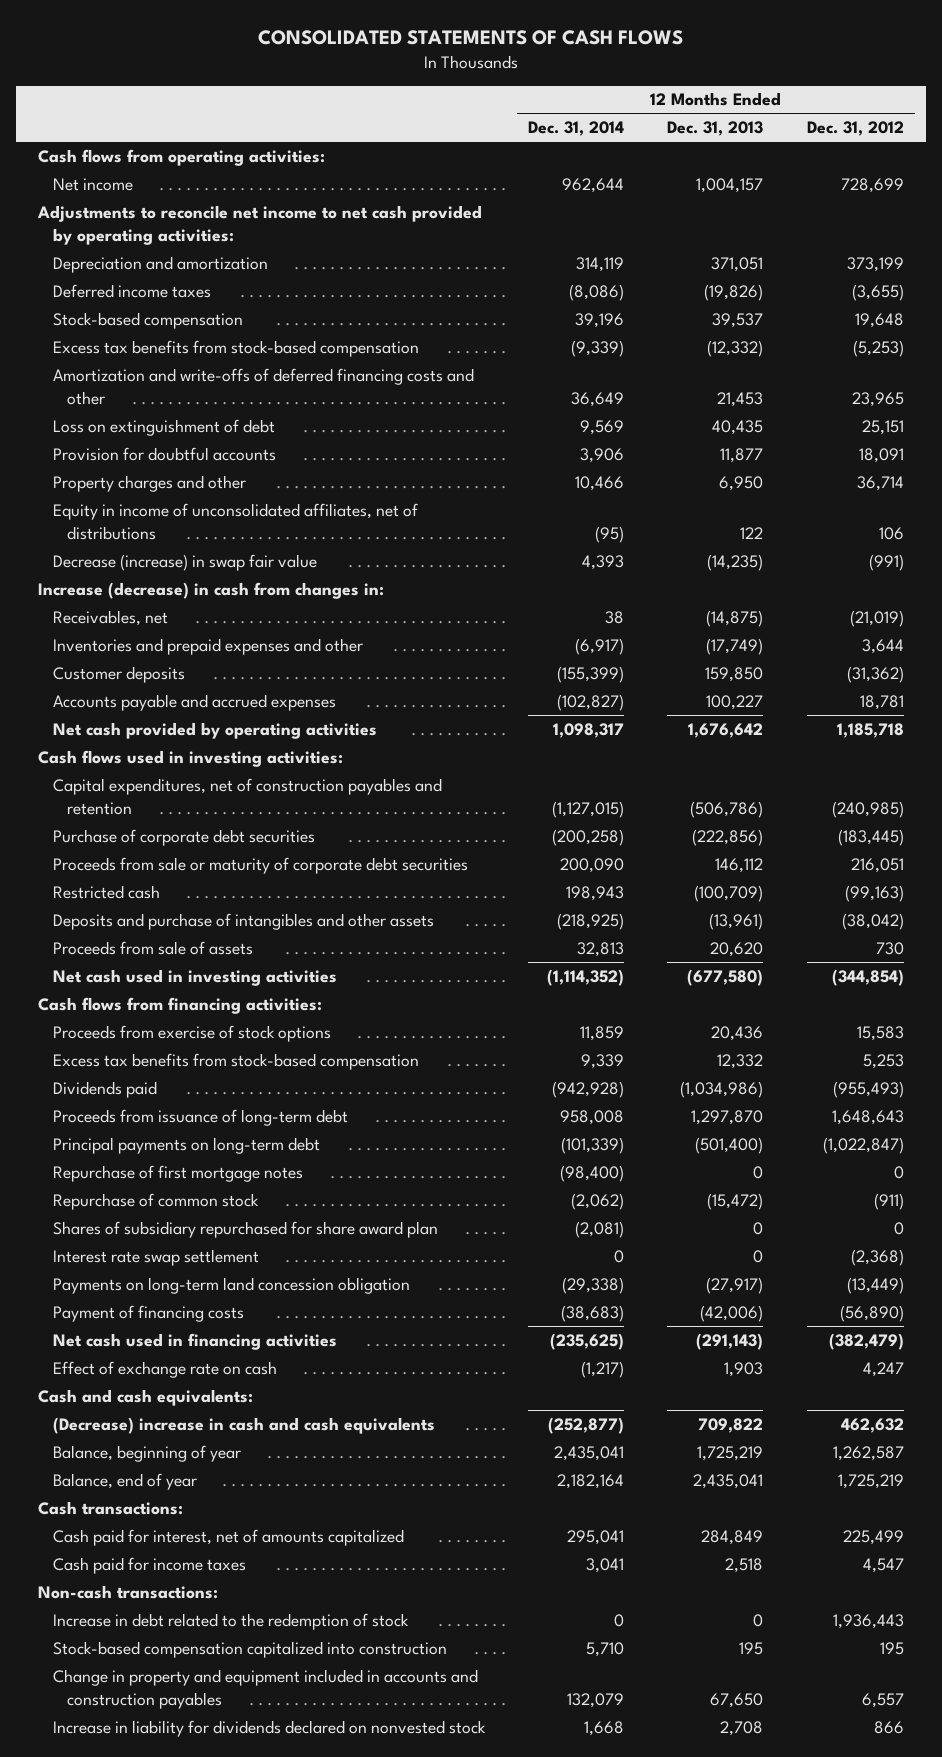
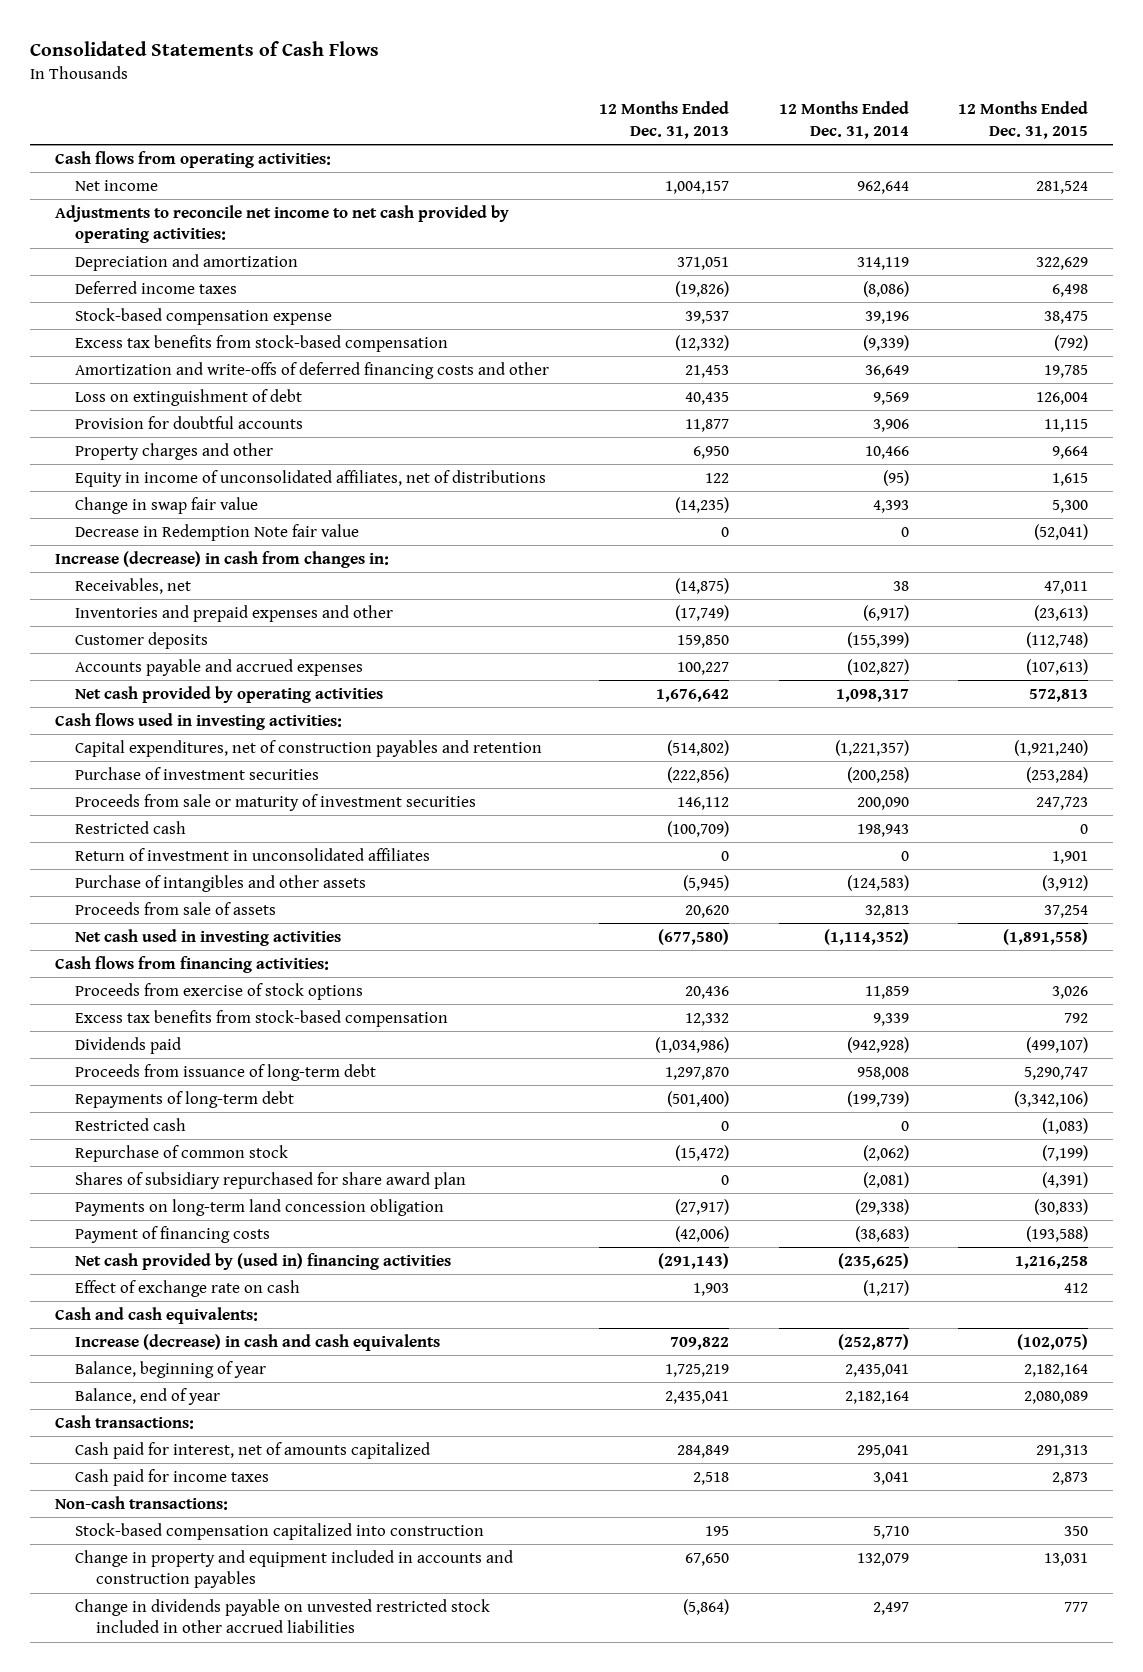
[258,29,684,45] CONSOLIDATED STATEMENTS OF CASH FLOWS -> [29,40,379,56] Consolidated Statements of Cash Flows
[806,121,904,137] Dec. 31, 2012 -> none
none -> [958,101,1089,139] 12 Months Ended Dec. 31, 2015
[52,311,243,329] Stock-based compensation -> [75,307,333,325] Stock-based compensation expense
[52,553,317,571] Decrease (increase) in swap fair value -> [75,496,259,514] Change in swap fair value
none -> [75,523,360,541] Decrease in Redemption Note fair value
[552,800,625,818] (1,127,015) -> [834,739,909,756] (1,221,357)
[690,800,764,818] (506,786) -> [667,739,730,756] (514,802)
[52,828,315,846] Purchase of corporate debt securities -> [75,766,320,780] Purchase of investment securities
[52,856,468,874] Proceeds from sale or maturity of corporate debt securities -> [75,793,477,811] Proceeds from sale or maturity of investment securities
none -> [75,847,431,861] Return of investment in unconsolidated affiliates
[52,912,434,930] Deposits and purchase of intangibles and other assets -> [75,874,367,892] Purchase of intangibles and other assets
[557,912,625,930] (218,925) -> [846,874,909,891] (124,583)
[709,912,764,930] (13,961) -> [683,874,730,891] (5,945)
[52,1164,303,1182] Repurchase of first mortgage notes -> none
[52,1136,320,1154] Principal payments on long-term debt -> [75,1090,295,1108] Repayments of long-term debt
[561,1136,625,1154] (101,339) -> [846,1090,909,1107] (199,739)
none -> [75,1117,187,1131] Restricted cash
[52,1248,259,1266] Interest rate swap settlement -> none
[52,1332,337,1350] Net cash used in financing activities -> [75,1252,452,1270] Net cash provided by (used in) financing activities
[52,1416,435,1434] (Decrease) increase in cash and cash equivalents -> [75,1333,441,1351] Increase (decrease) in cash and cash equivalents
[52,1612,409,1630] Increase in debt related to the redemption of stock -> none
[52,1719,486,1737] Increase in liability for dividends declared on nonvested stock -> none
none -> [75,1598,491,1634] Change in dividends payable on unvested restricted stock included in other accrued liabilities

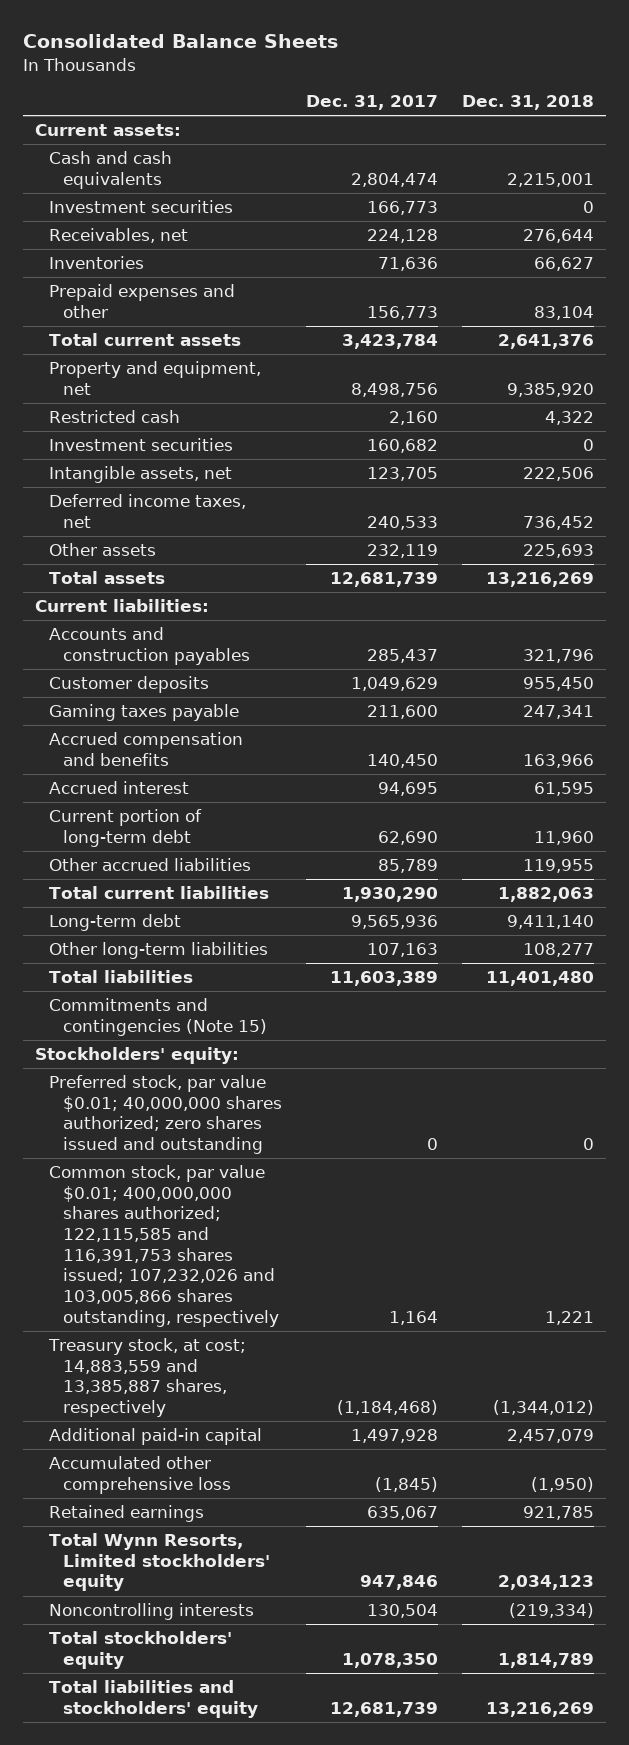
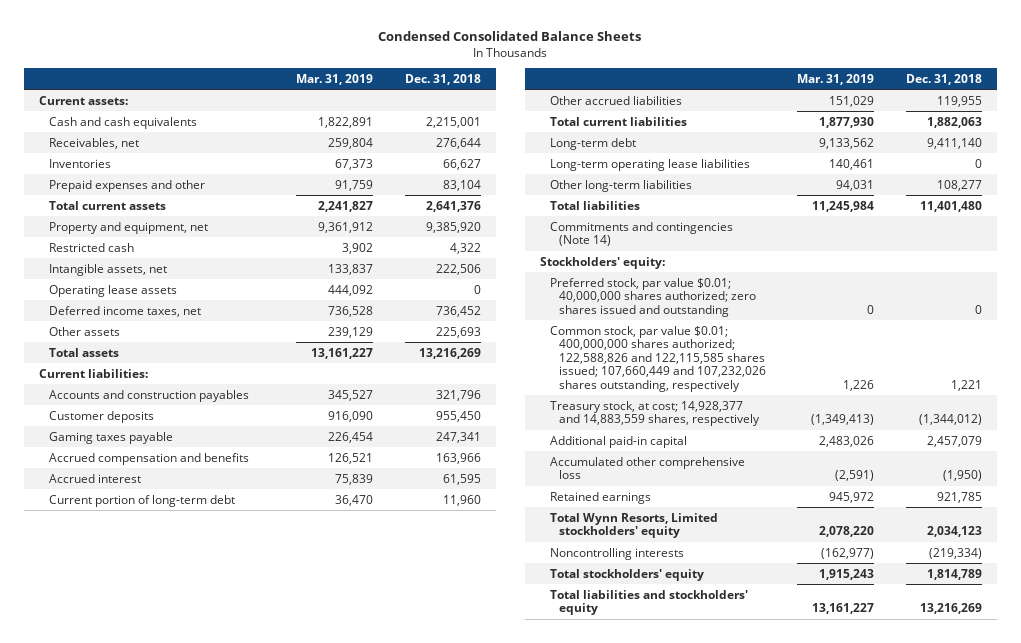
[22,34,338,49] Consolidated Balance Sheets -> [378,31,642,42] Condensed Consolidated Balance Sheets
[306,95,439,111] Dec. 31, 2017 -> none
none -> [296,73,374,85] Mar. 31, 2019
[49,200,234,214] Investment securities -> none
[49,438,234,452] Investment securities -> none
none -> [48,284,177,297] Operating lease assets
none -> [549,158,750,171] Long-term operating lease liabilities
[49,998,268,1036] Commitments and contingencies (Note 15) -> [549,221,733,247] Commitments and contingencies (Note 14)
[49,1165,280,1327] Common stock, par value $0.01; 400,000,000 shares authorized; 122,115,585 and 116,391,753 shares issued; 107,232,026 and 103,005,866 shares outstanding, respectively -> [549,325,767,392] Common stock, par value $0.01; 400,000,000 shares authorized; 122,588,826 and 122,115,585 shares issued; 107,660,449 and 107,232,026 shares outstanding, respectively
[48,1338,247,1418] Treasury stock, at cost; 14,883,559 and 13,385,887 shares, respectively -> [549,400,761,427] Treasury stock, at cost; 14,928,377 and 14,883,559 shares, respectively

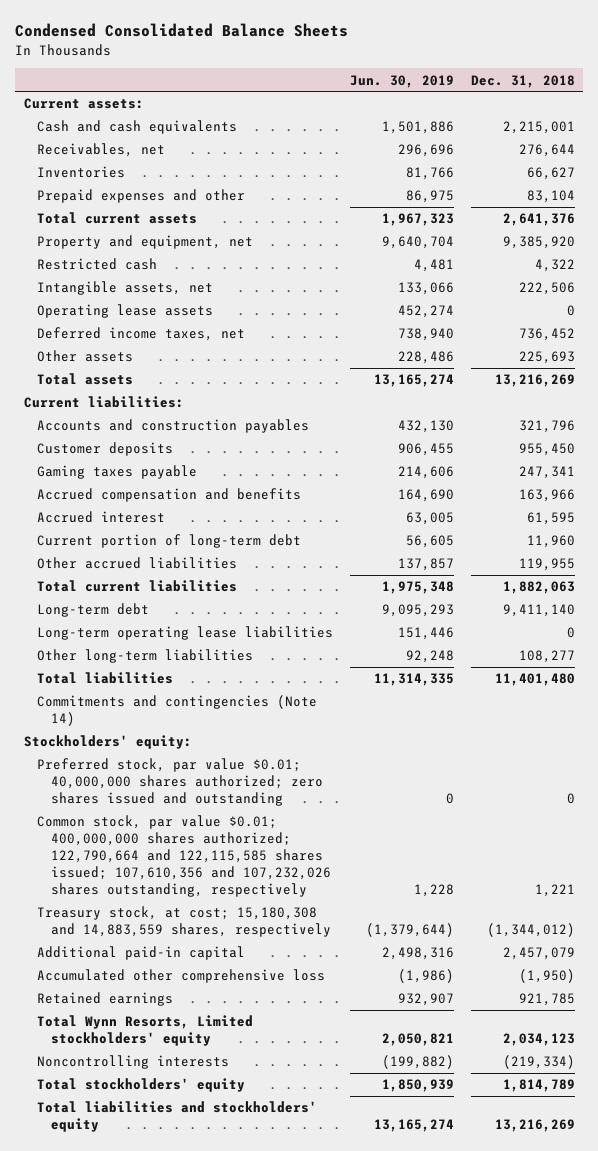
[296,73,374,85] Mar. 31, 2019 -> none
none -> [349,74,454,88] Jun. 30, 2019
[549,325,767,392] Common stock, par value $0.01; 400,000,000 shares authorized; 122,588,826 and 122,115,585 shares issued; 107,660,449 and 107,232,026 shares outstanding, respectively -> [37,815,331,898] Common stock, par value $0.01; 400,000,000 shares authorized; 122,790,664 and 122,115,585 shares issued; 107,610,356 and 107,232,026 shares outstanding, respectively
[549,400,761,427] Treasury stock, at cost; 14,928,377 and 14,883,559 shares, respectively -> [37,906,331,938] Treasury stock, at cost; 15,180,308 and 14,883,559 shares, respectively

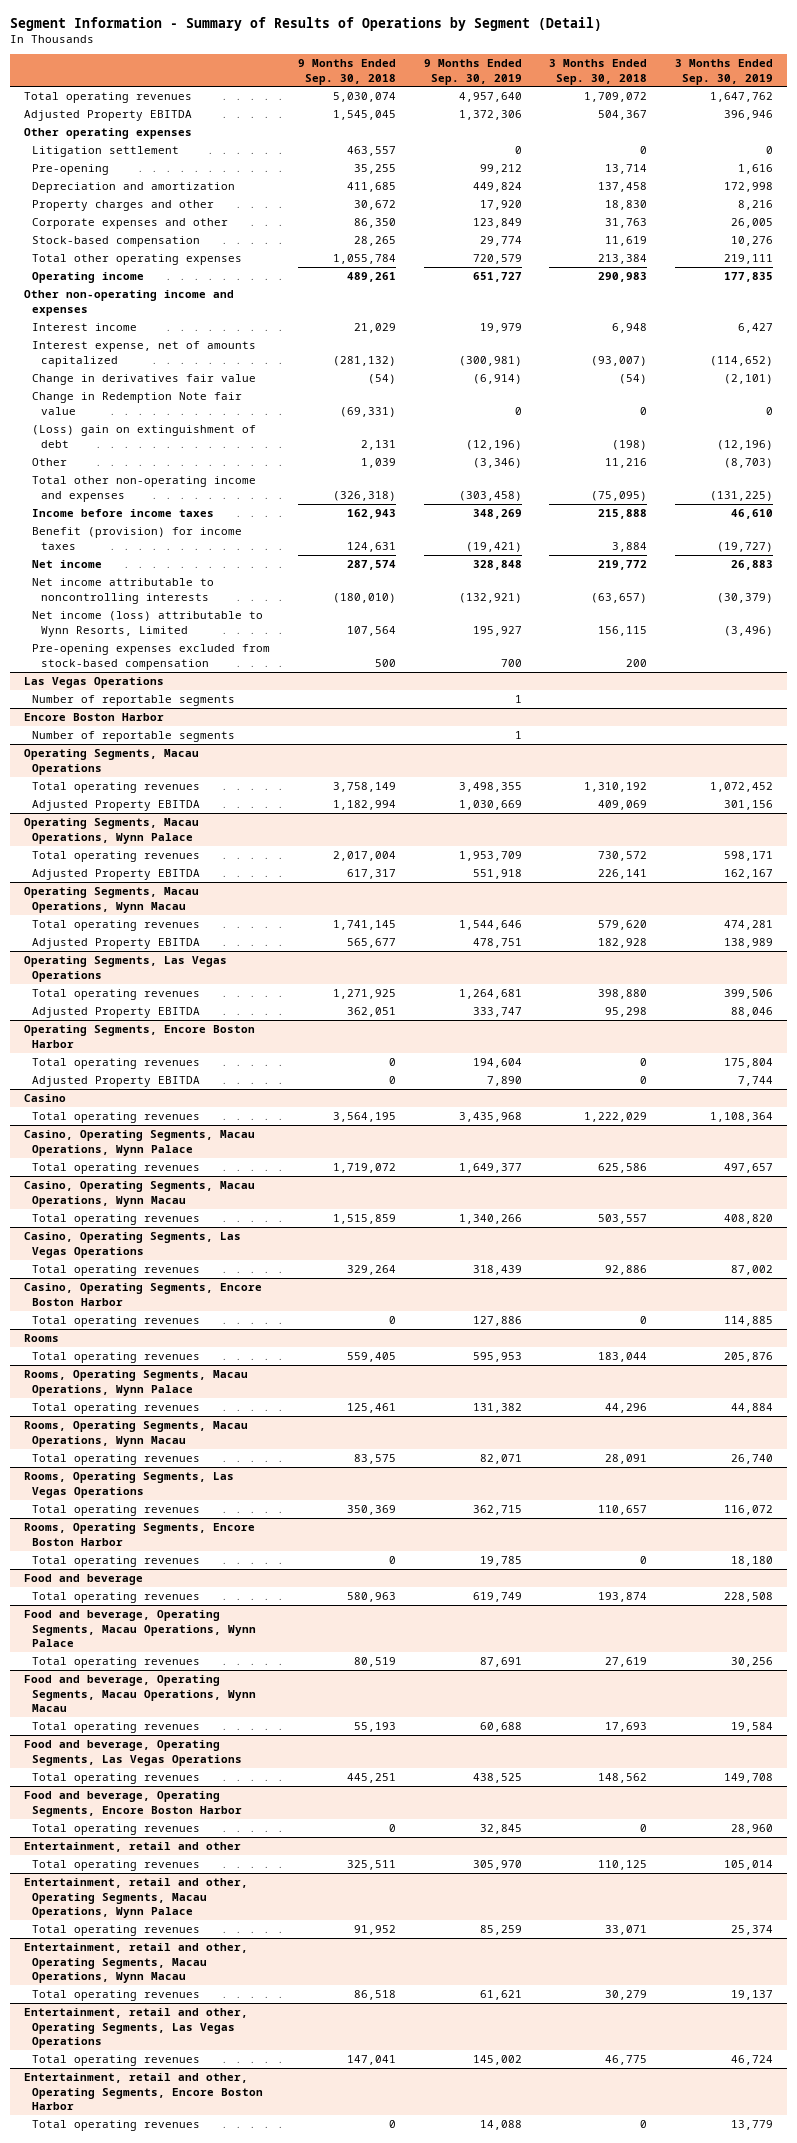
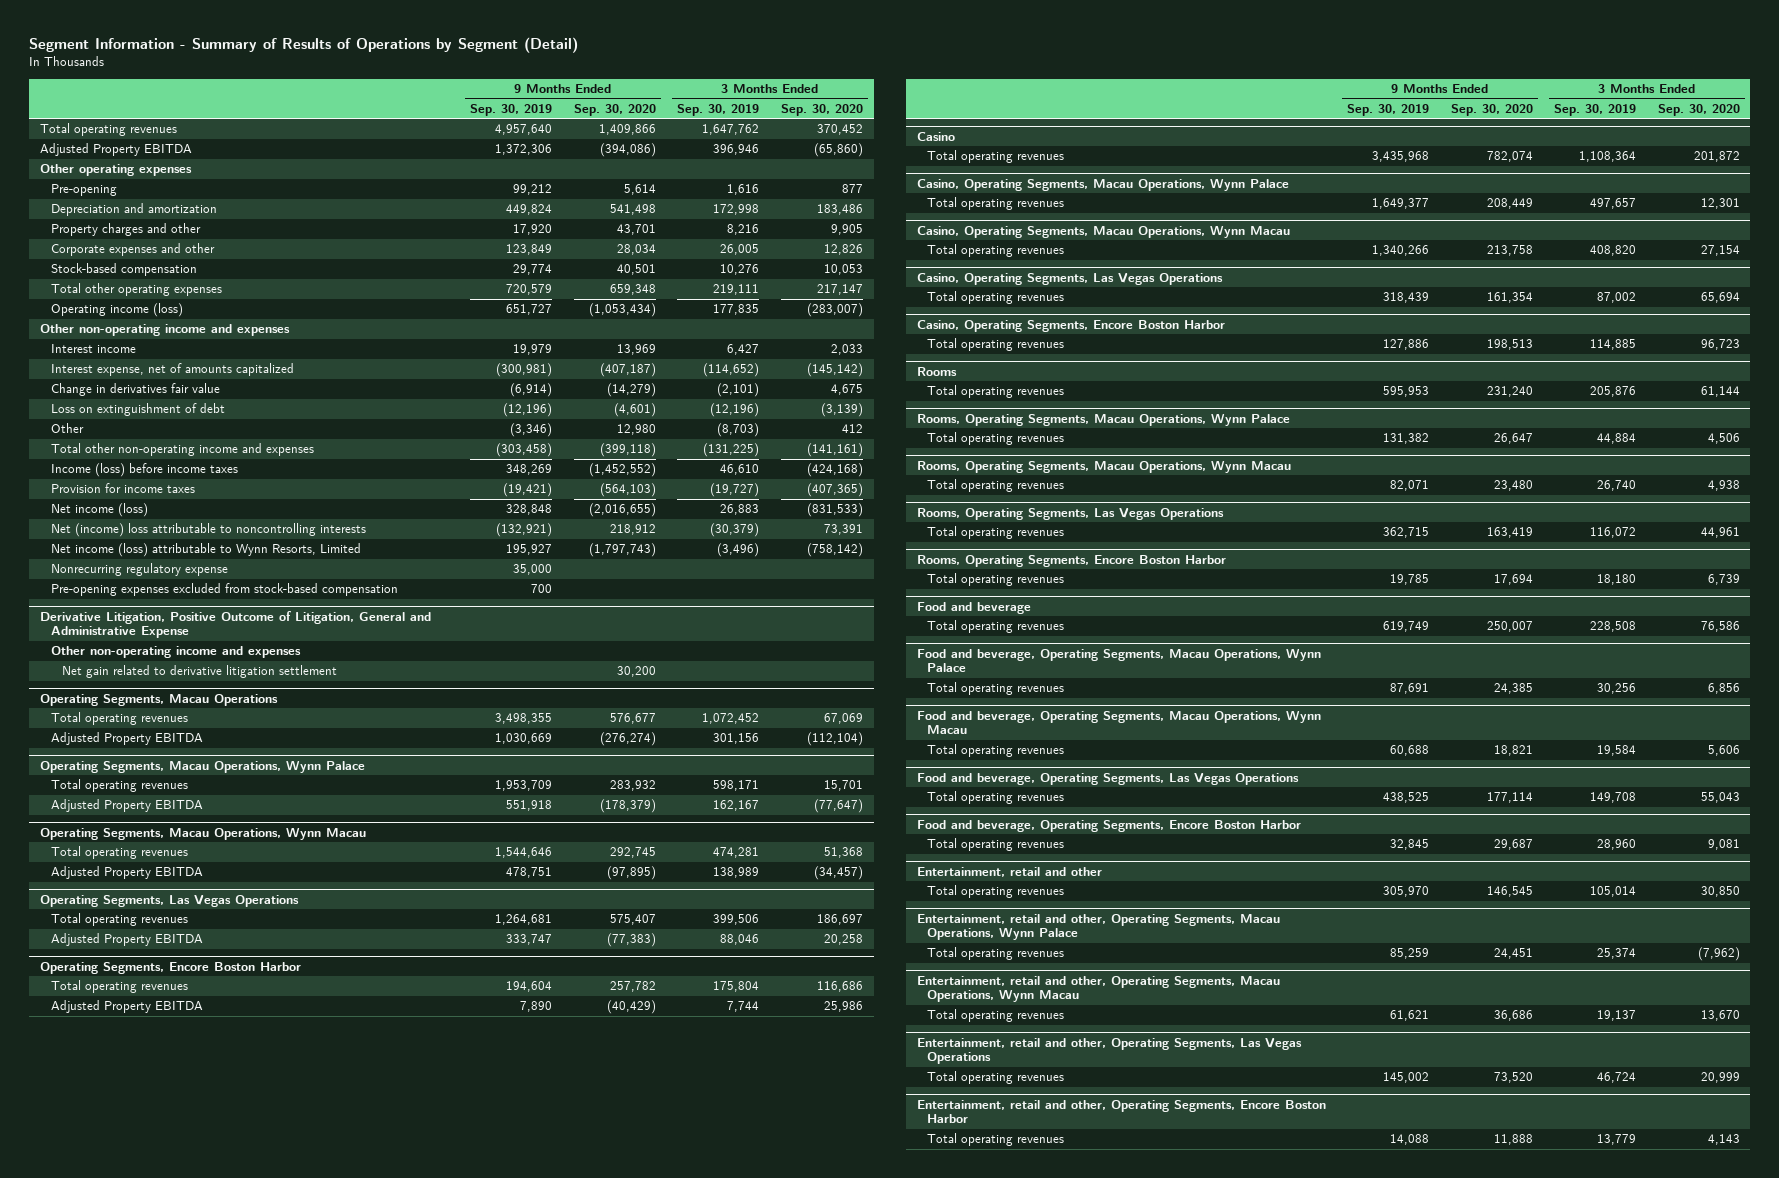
[298,59,397,85] 9 Months Ended Sep. 30, 2018 -> none
[549,59,648,85] 3 Months Ended Sep. 30, 2018 -> none
none -> [573,103,656,116] Sep. 30, 2020
none -> [780,103,863,116] Sep. 30, 2020
[32,146,180,158] Litigation settlement -> none
[32,272,145,284] Operating income -> [50,303,183,318] Operating income (loss)
[32,392,243,415] Change in Redemption Note fair value -> none
[32,425,257,448] (Loss) gain on extinguishment of debt -> [50,403,225,417] Loss on extinguishment of debt
[32,509,215,518] Income before income taxes -> [50,463,238,478] Income (loss) before income taxes
[32,527,243,550] Benefit (provision) for income taxes -> [50,483,195,494] Provision for income taxes
[32,560,103,569] Net income -> [50,503,148,518] Net income (loss)
[32,578,215,604] Net income attributable to noncontrolling interests -> [50,523,366,538] Net (income) loss attributable to noncontrolling interests
none -> [50,563,228,577] Nonrecurring regulatory expense
[24,677,165,689] Las Vegas Operations -> none
[32,695,236,707] Number of reportable segments -> none
[24,713,165,722] Encore Boston Harbor -> none
[32,731,236,743] Number of reportable segments -> none
none -> [39,610,431,639] Derivative Litigation, Positive Outcome of Litigation, General and Administrative Expense
none -> [50,646,301,659] Other non-operating income and expenses
none -> [61,665,337,679] Net gain related to derivative litigation settlement

